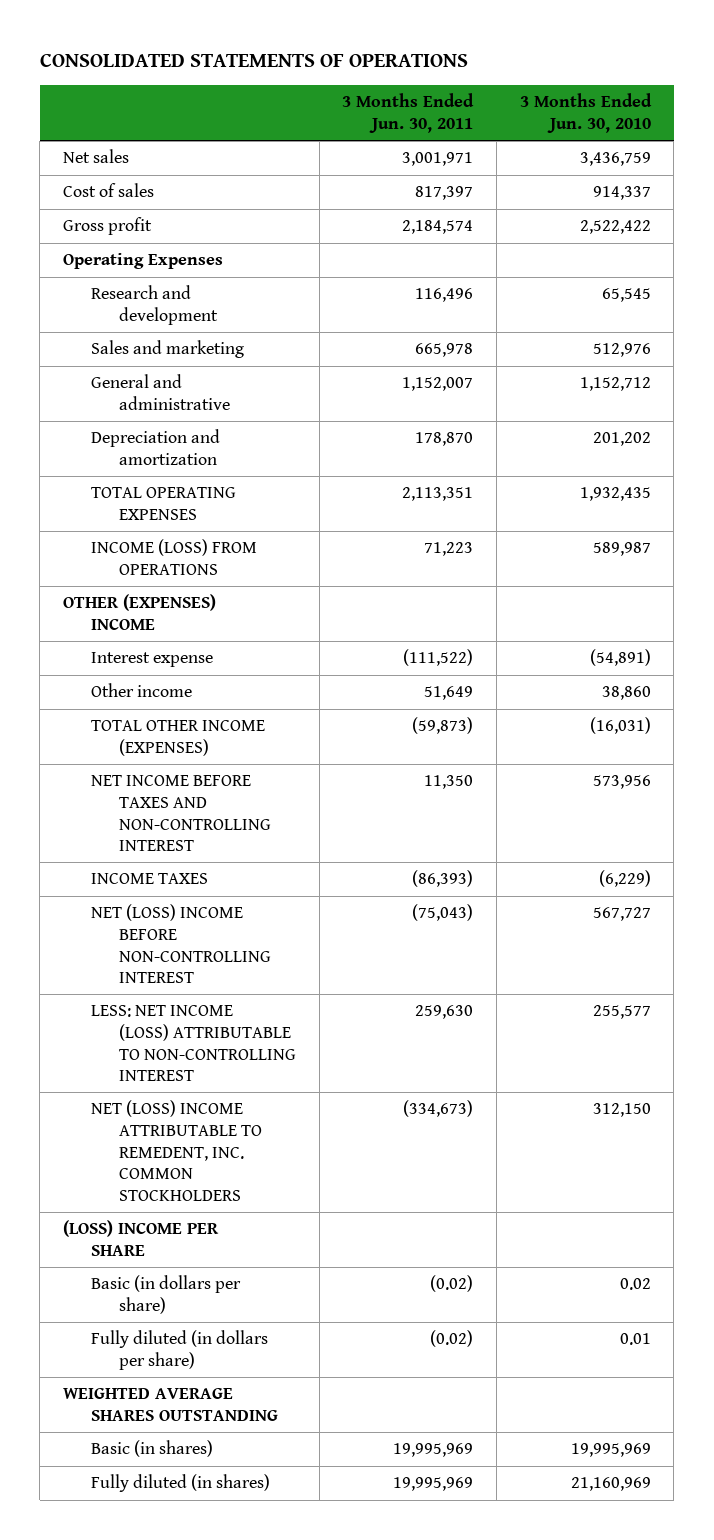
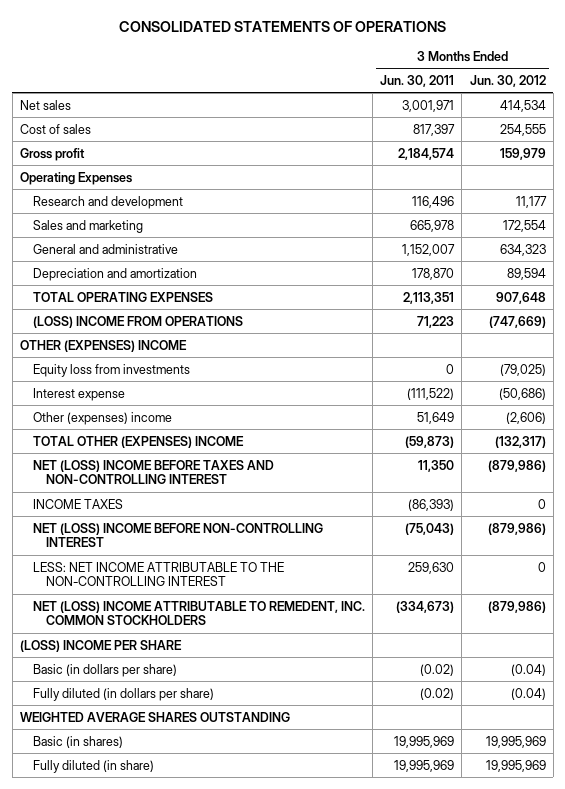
[519,93,652,133] 3 Months Ended Jun. 30, 2010 -> none
none -> [469,74,546,87] Jun. 30, 2012
[90,539,257,575] INCOME (LOSS) FROM OPERATIONS -> [32,315,243,328] (LOSS) INCOME FROM OPERATIONS
none -> [32,363,190,377] Equity loss from investments
[90,683,192,698] Other income -> [32,411,172,425] Other (expenses) income
[90,720,265,756] TOTAL OTHER INCOME (EXPENSES) -> [32,435,244,448] TOTAL OTHER (EXPENSES) INCOME
[90,775,271,852] NET INCOME BEFORE TAXES AND NON-CONTROLLING INTEREST -> [32,459,274,485] NET (LOSS) INCOME BEFORE TAXES AND NON-CONTROLLING INTEREST
[90,1005,296,1082] LESS: NET INCOME (LOSS) ATTRIBUTABLE TO NON-CONTROLLING INTEREST -> [32,561,284,587] LESS: NET INCOME ATTRIBUTABLE TO THE NON-CONTROLLING INTEREST
[90,1474,270,1493] Fully diluted (in shares) -> [32,759,154,773] Fully diluted (in share)

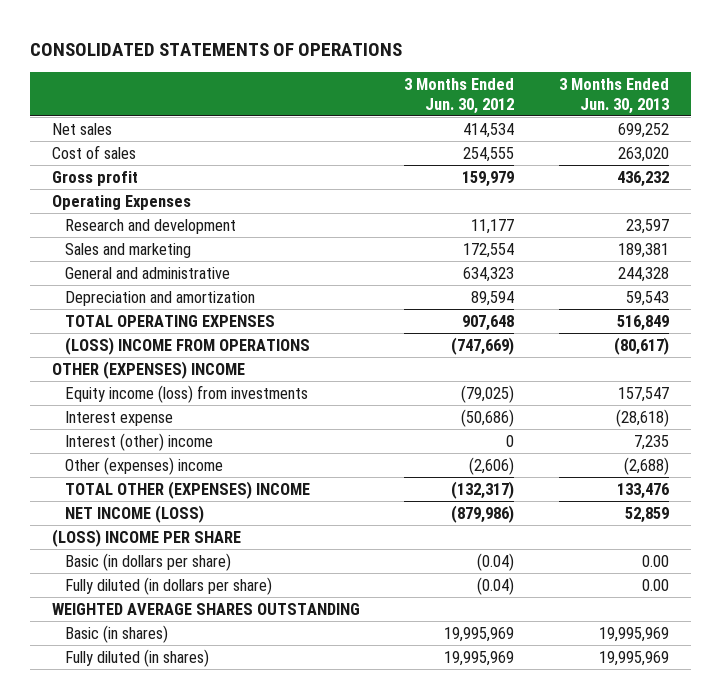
[380,74,455,87] Jun. 30, 2011 -> none
none -> [558,78,669,114] 3 Months Ended Jun. 30, 2013
[32,363,190,377] Equity loss from investments -> [65,384,309,403] Equity income (loss) from investments
none -> [65,432,214,451] Interest (other) income
[32,459,274,485] NET (LOSS) INCOME BEFORE TAXES AND NON-CONTROLLING INTEREST -> none
[32,498,123,509] INCOME TAXES -> none
[32,561,284,587] LESS: NET INCOME ATTRIBUTABLE TO THE NON-CONTROLLING INTEREST -> none
[32,600,365,626] NET (LOSS) INCOME ATTRIBUTABLE TO REMEDENT, INC. COMMON STOCKHOLDERS -> none
[32,522,323,548] NET (LOSS) INCOME BEFORE NON-CONTROLLING INTEREST -> [65,504,205,523] NET INCOME (LOSS)
[32,759,154,773] Fully diluted (in share) -> [65,648,210,667] Fully diluted (in shares)

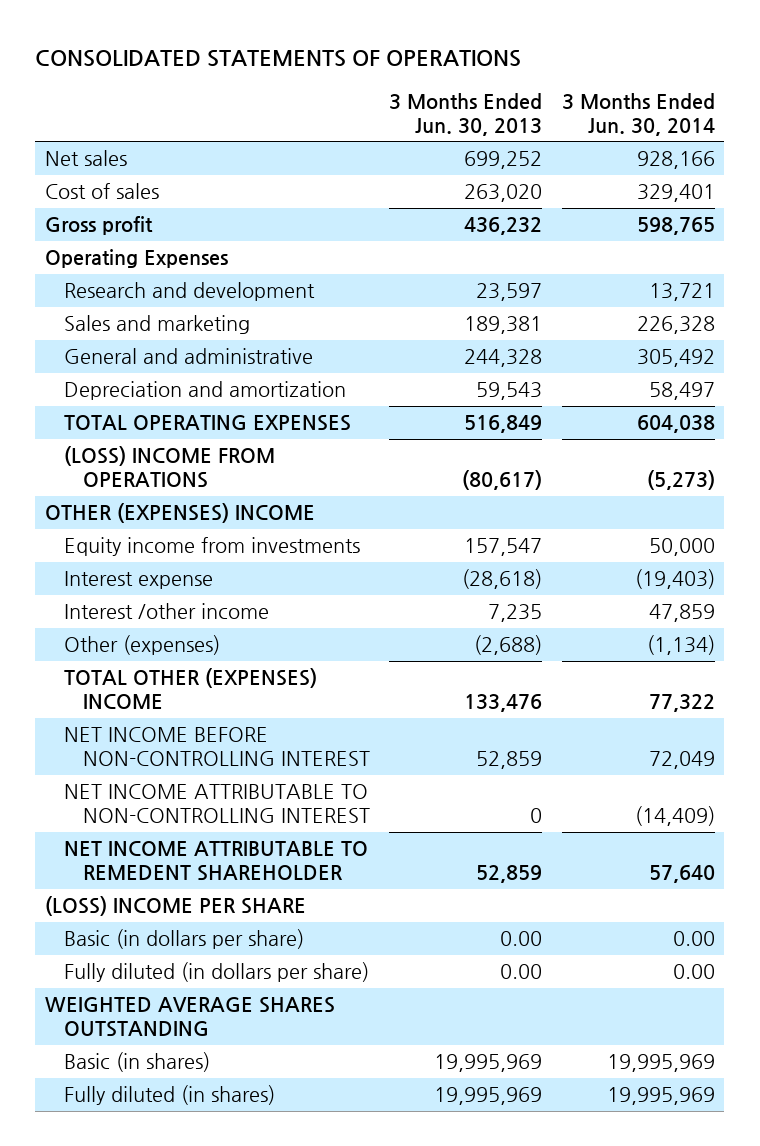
[404,78,515,114] 3 Months Ended Jun. 30, 2012 -> none
none -> [561,92,715,136] 3 Months Ended Jun. 30, 2014
[65,384,309,403] Equity income (loss) from investments -> [64,537,361,557] Equity income from investments
[65,432,214,451] Interest (other) income -> [64,603,270,620] Interest /other income
[65,456,224,475] Other (expenses) income -> [64,635,221,656] Other (expenses)
[65,504,205,523] NET INCOME (LOSS) -> [64,727,370,767] NET INCOME BEFORE NON-CONTROLLING INTEREST
none -> [64,784,370,824] NET INCOME ATTRIBUTABLE TO NON-CONTROLLING INTEREST
none -> [64,841,369,882] NET INCOME ATTRIBUTABLE TO REMEDENT SHAREHOLDER

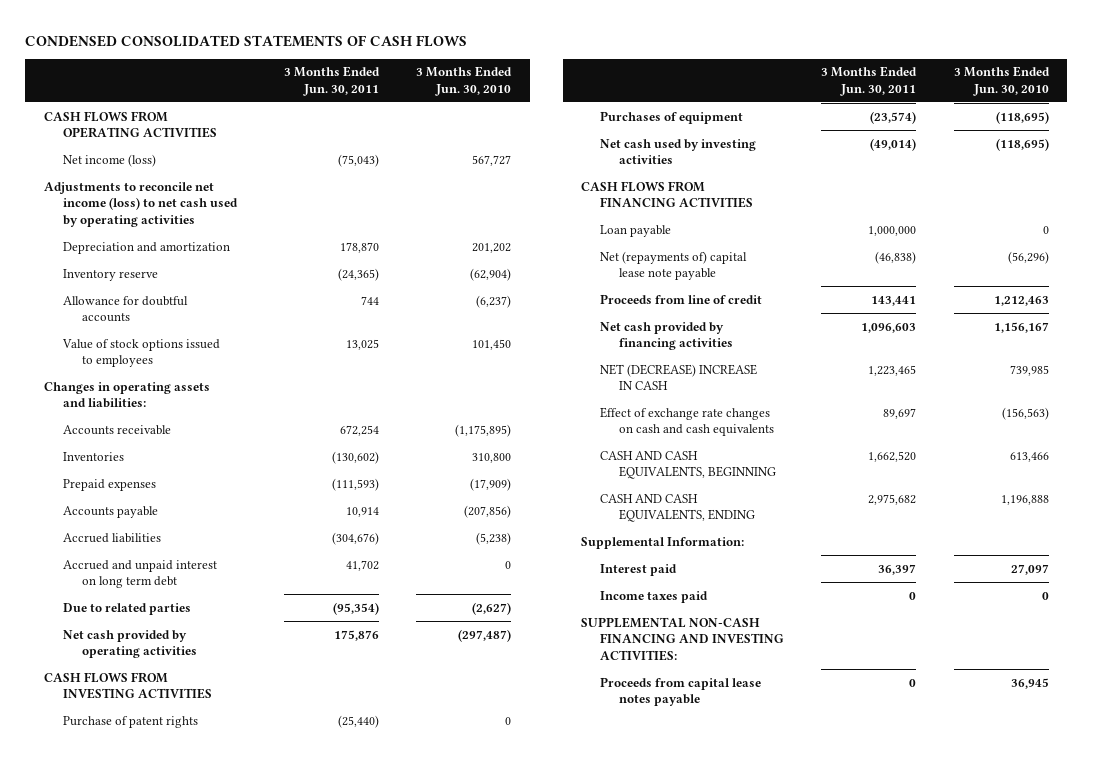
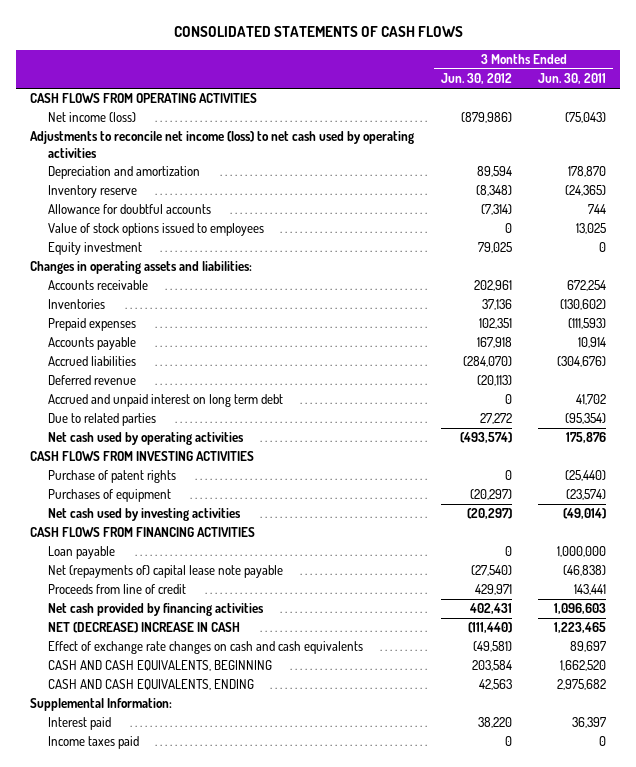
[25,34,468,47] CONDENSED CONSOLIDATED STATEMENTS OF CASH FLOWS -> [174,25,464,37] CONSOLIDATED STATEMENTS OF CASH FLOWS
[416,66,513,96] 3 Months Ended Jun. 30, 2010 -> none
none -> [440,73,512,85] Jun. 30, 2012
none -> [47,242,142,256] Equity investment
none -> [47,375,136,386] Deferred revenue
[63,629,198,659] Net cash provided by operating activities -> [47,432,244,446] Net cash used by operating activities
[581,616,785,661] SUPPLEMENTAL NON-CASH FINANCING AND INVESTING ACTIVITIES: -> none
[600,676,762,707] Proceeds from capital lease notes payable -> none

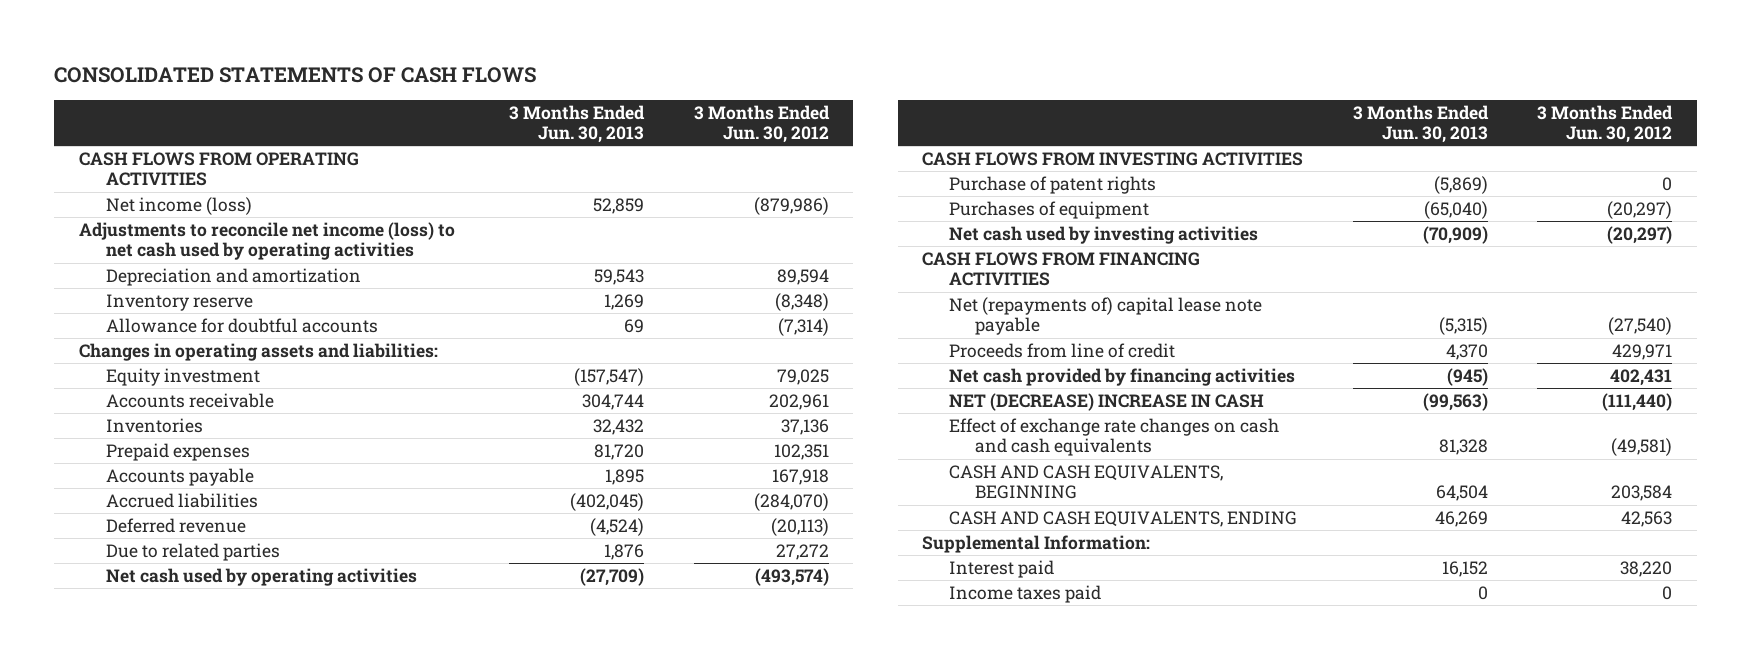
[538,73,607,85] Jun. 30, 2011 -> none
none -> [509,104,646,143] 3 Months Ended Jun. 30, 2013
[47,223,264,237] Value of stock options issued to employees -> none
[47,242,142,256] Equity investment -> [105,367,260,386] Equity investment
[47,394,283,408] Accrued and unpaid interest on long term debt -> none
[47,546,115,560] Loan payable -> none

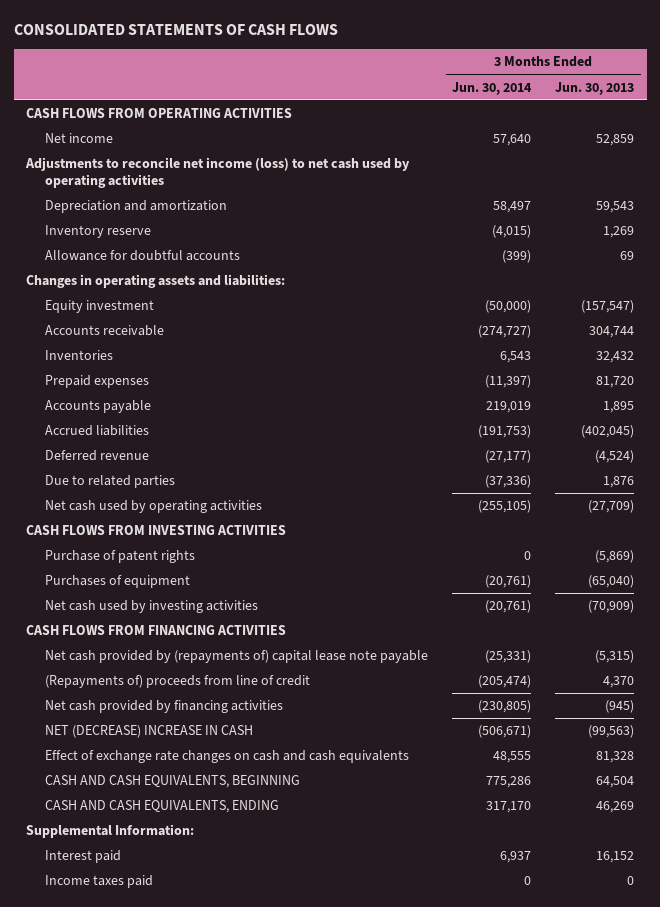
[693,104,830,143] 3 Months Ended Jun. 30, 2012 -> none
none -> [452,81,533,95] Jun. 30, 2014
[105,196,252,215] Net income (loss) -> [44,133,113,144] Net income
[948,296,1262,336] Net (repayments of) capital lease note payable -> [44,650,428,664] Net cash provided by (repayments of) capital lease note payable
[948,342,1175,358] Proceeds from line of credit -> [44,675,310,689] (Repayments of) proceeds from line of credit

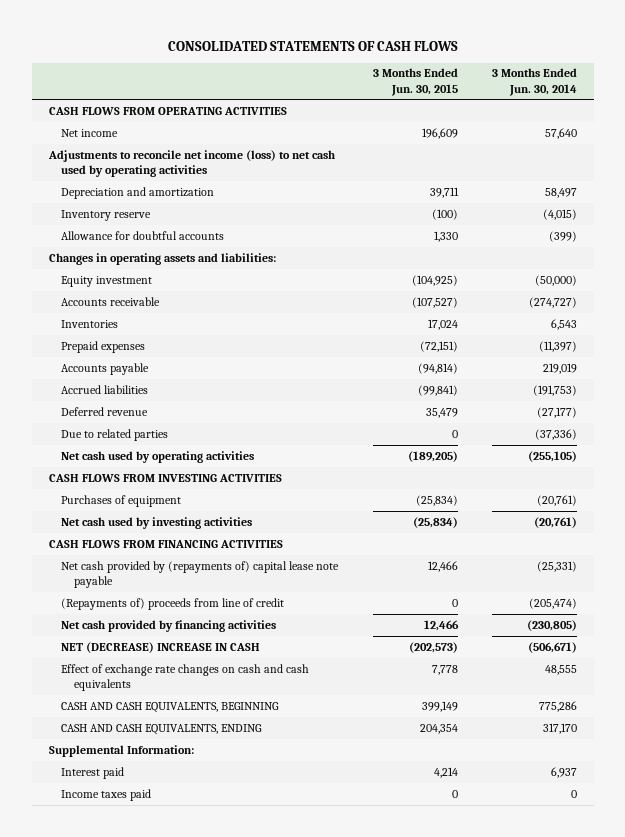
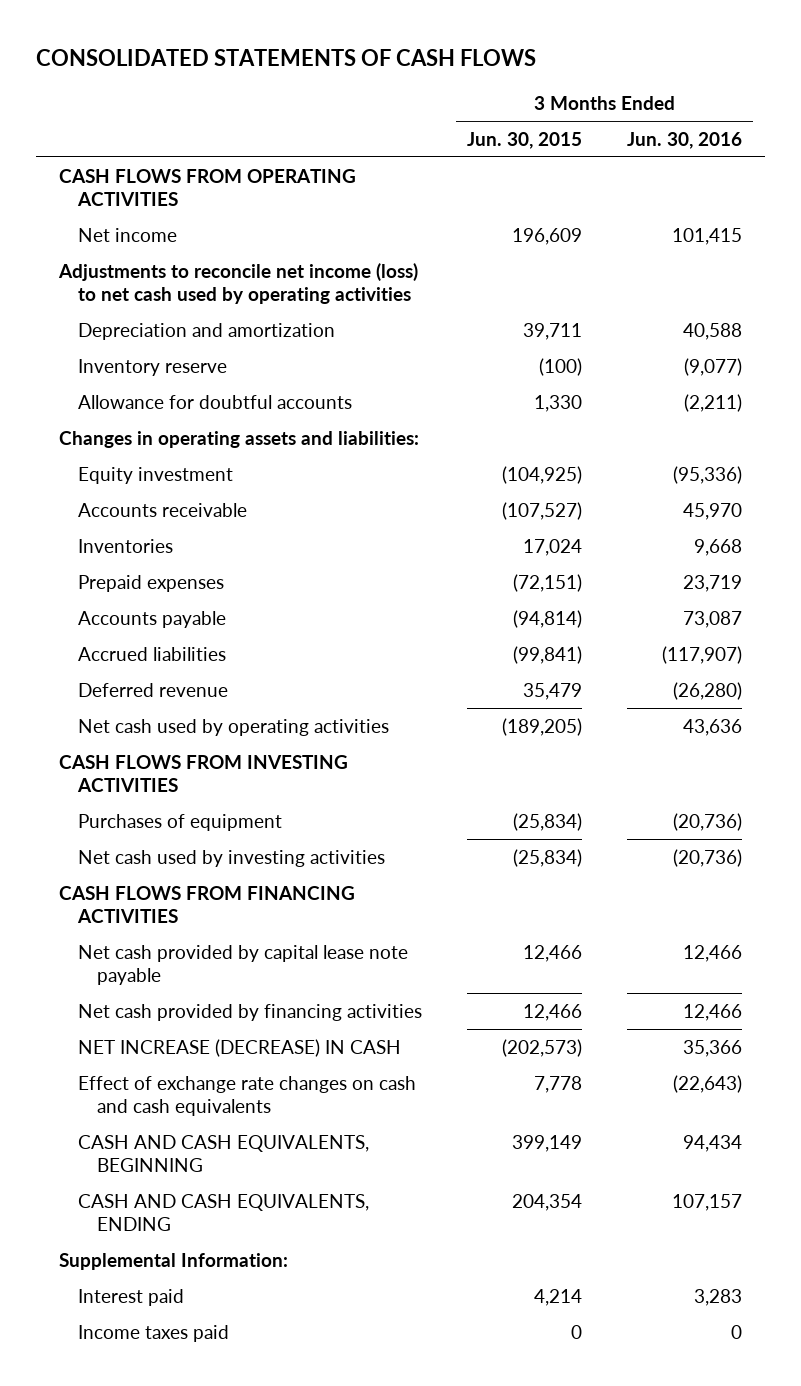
[491,68,577,96] 3 Months Ended Jun. 30, 2014 -> none
none -> [627,131,743,149] Jun. 30, 2016
[61,428,169,441] Due to related parties -> none
[61,597,285,610] (Repayments of) proceeds from line of credit -> none
[61,560,340,589] Net cash provided by (repayments of) capital lease note payable -> [77,944,408,986] Net cash provided by capital lease note payable
[61,641,261,653] NET (DECREASE) INCREASE IN CASH -> [77,1038,401,1057] NET INCREASE (DECREASE) IN CASH

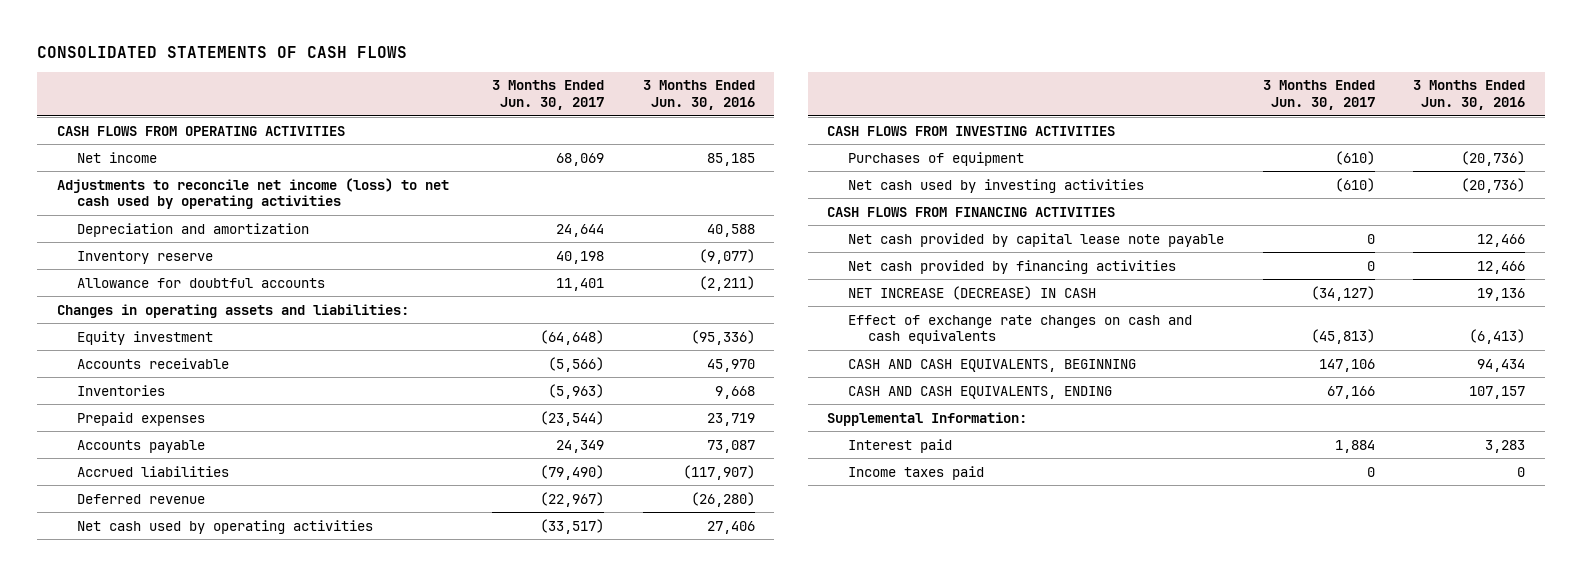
[467,131,583,149] Jun. 30, 2015 -> none
none -> [491,80,604,110] 3 Months Ended Jun. 30, 2017
[672,227,743,245] 101,415 -> [706,152,755,166] 85,185
[683,718,743,736] 43,636 -> [706,520,755,534] 27,406
[683,1039,743,1057] 35,366 -> [1477,287,1526,301] 19,136
[673,1074,743,1093] (22,643) -> [1469,329,1526,345] (6,413)

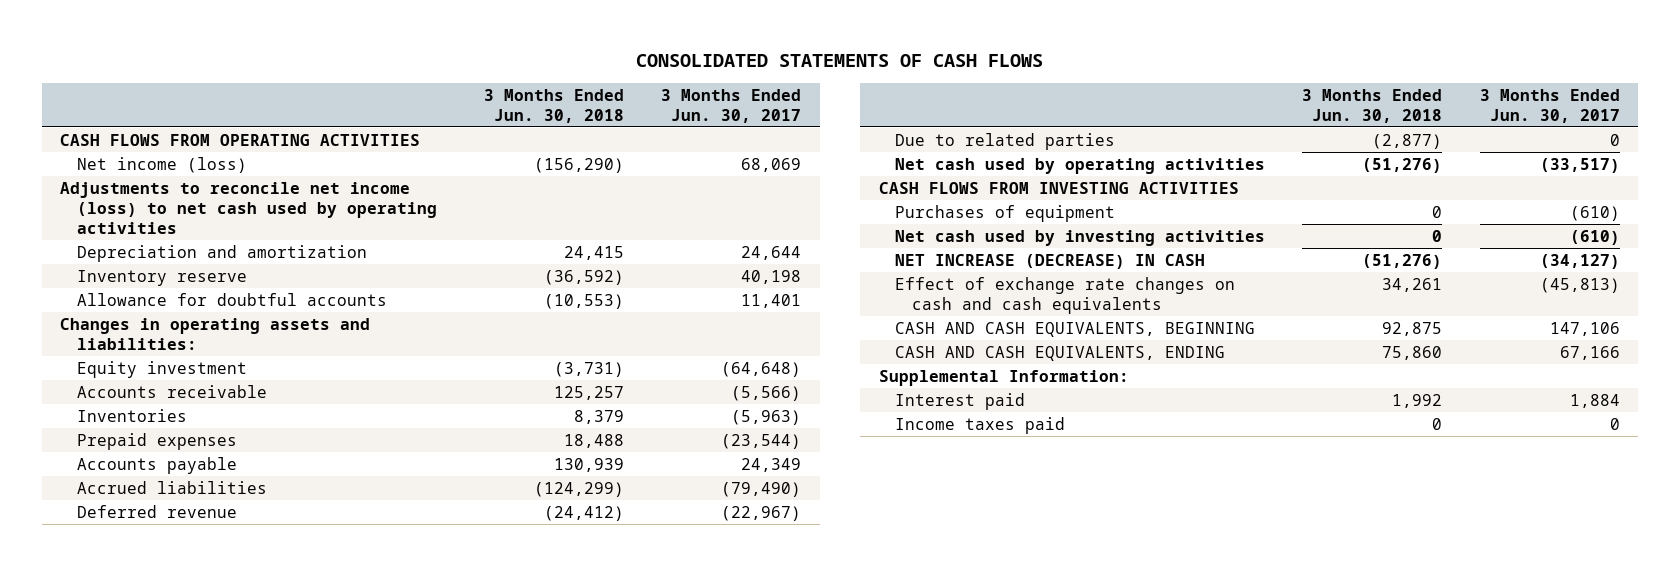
[642,80,755,110] 3 Months Ended Jun. 30, 2016 -> none
none -> [483,88,624,123] 3 Months Ended Jun. 30, 2018
[77,151,158,163] Net income -> [76,156,247,173] Net income (loss)
none -> [895,132,1116,150] Due to related parties
[827,206,1116,217] CASH FLOWS FROM FINANCING ACTIVITIES -> none
[847,232,1224,247] Net cash provided by capital lease note payable -> none
[847,259,1176,274] Net cash provided by financing activities -> none

